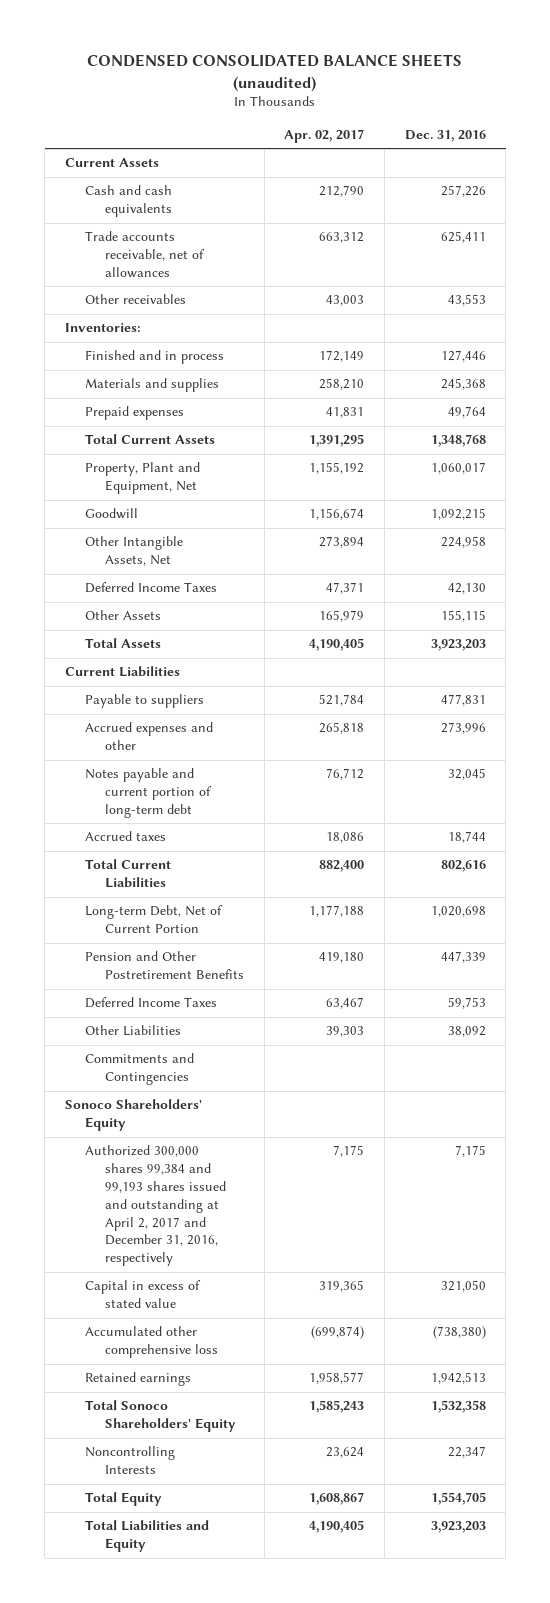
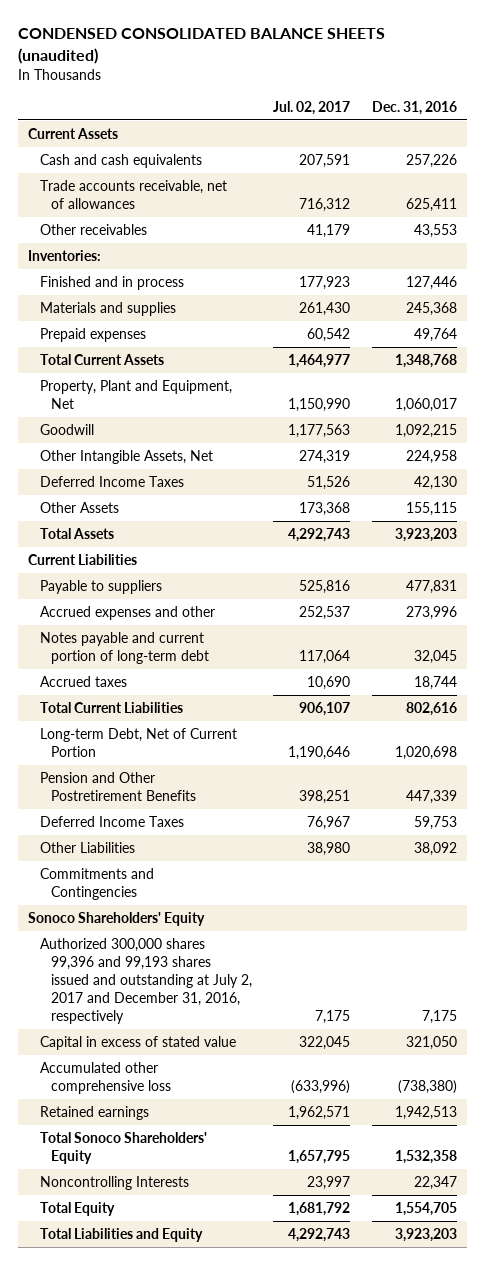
[284,128,365,143] Apr. 02, 2017 -> none
none -> [273,100,351,115] Jul. 02, 2017
[85,1145,227,1267] Authorized 300,000 shares 99,384 and 99,193 shares issued and outstanding at April 2, 2017 and December 31, 2016, respectively -> [39,937,252,1024] Authorized 300,000 shares 99,396 and 99,193 shares issued and outstanding at July 2, 2017 and December 31, 2016, respectively

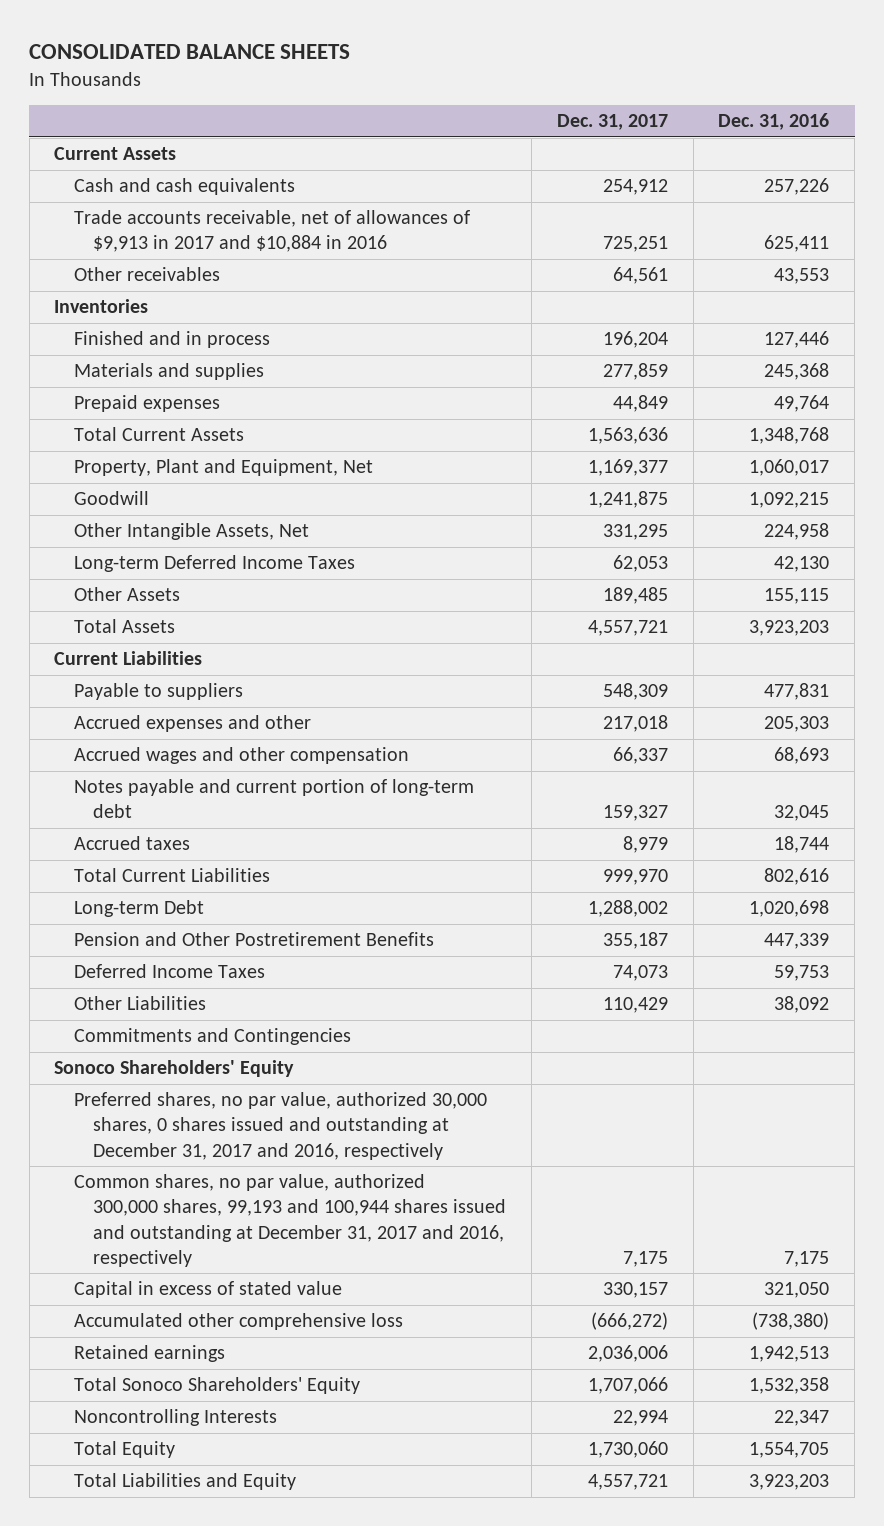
[17,28,385,65] CONDENSED CONSOLIDATED BALANCE SHEETS (unaudited) -> [29,44,351,60] CONSOLIDATED BALANCE SHEETS
[273,100,351,115] Jul. 02, 2017 -> none
none -> [556,114,668,131] Dec. 31, 2017
[39,179,227,209] Trade accounts receivable, net of allowances -> [73,210,470,253] Trade accounts receivable, net of allowances of $9,913 in 2017 and $10,884 in 2016
[28,249,102,261] Inventories: -> [54,299,149,314] Inventories
[39,475,184,487] Deferred Income Taxes -> [73,555,355,573] Long-term Deferred Income Taxes
[405,605,457,620] 273,996 -> [764,716,830,733] 205,303
none -> [73,747,409,765] Accrued wages and other compensation
[39,727,237,757] Long-term Debt, Net of Current Portion -> [73,900,204,918] Long-term Debt
none -> [73,1092,487,1160] Preferred shares, no par value, authorized 30,000 shares, 0 shares issued and outstanding at December 31, 2017 and 2016, respectively
[39,937,252,1024] Authorized 300,000 shares 99,396 and 99,193 shares issued and outstanding at July 2, 2017 and December 31, 2016, respectively -> [73,1174,506,1267] Common shares, no par value, authorized 300,000 shares, 99,193 and 100,944 shares issued and outstanding at December 31, 2017 and 2016, respectively

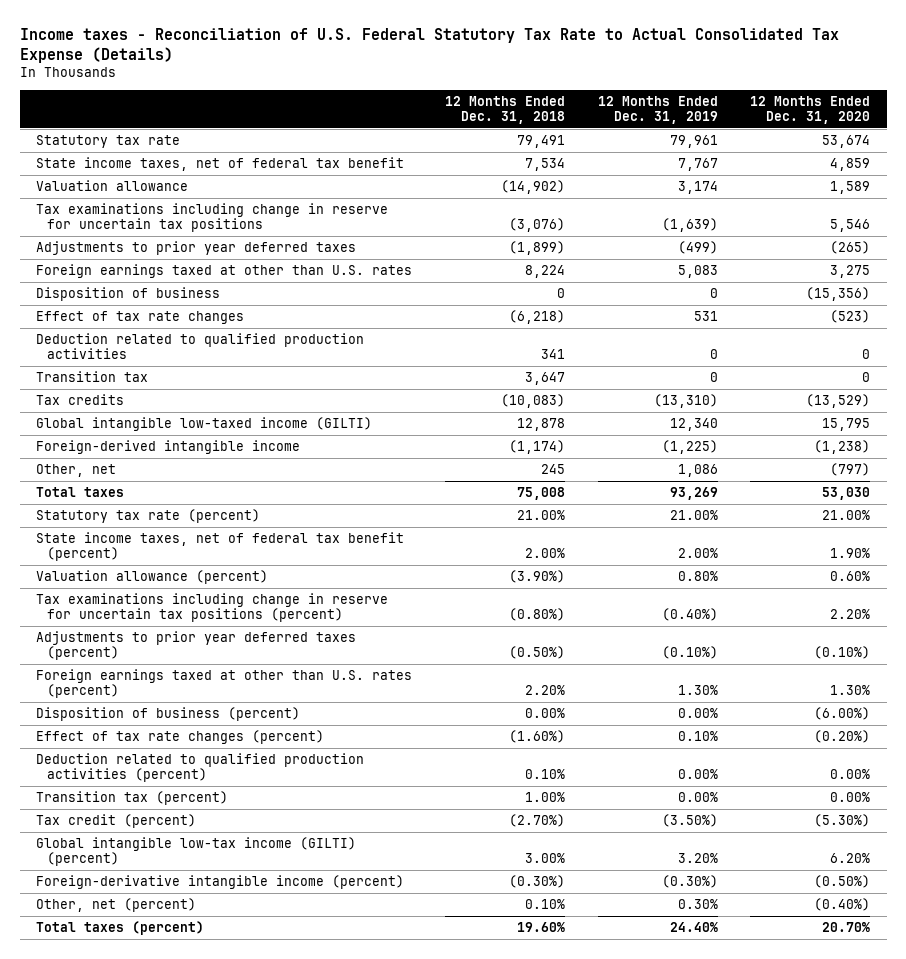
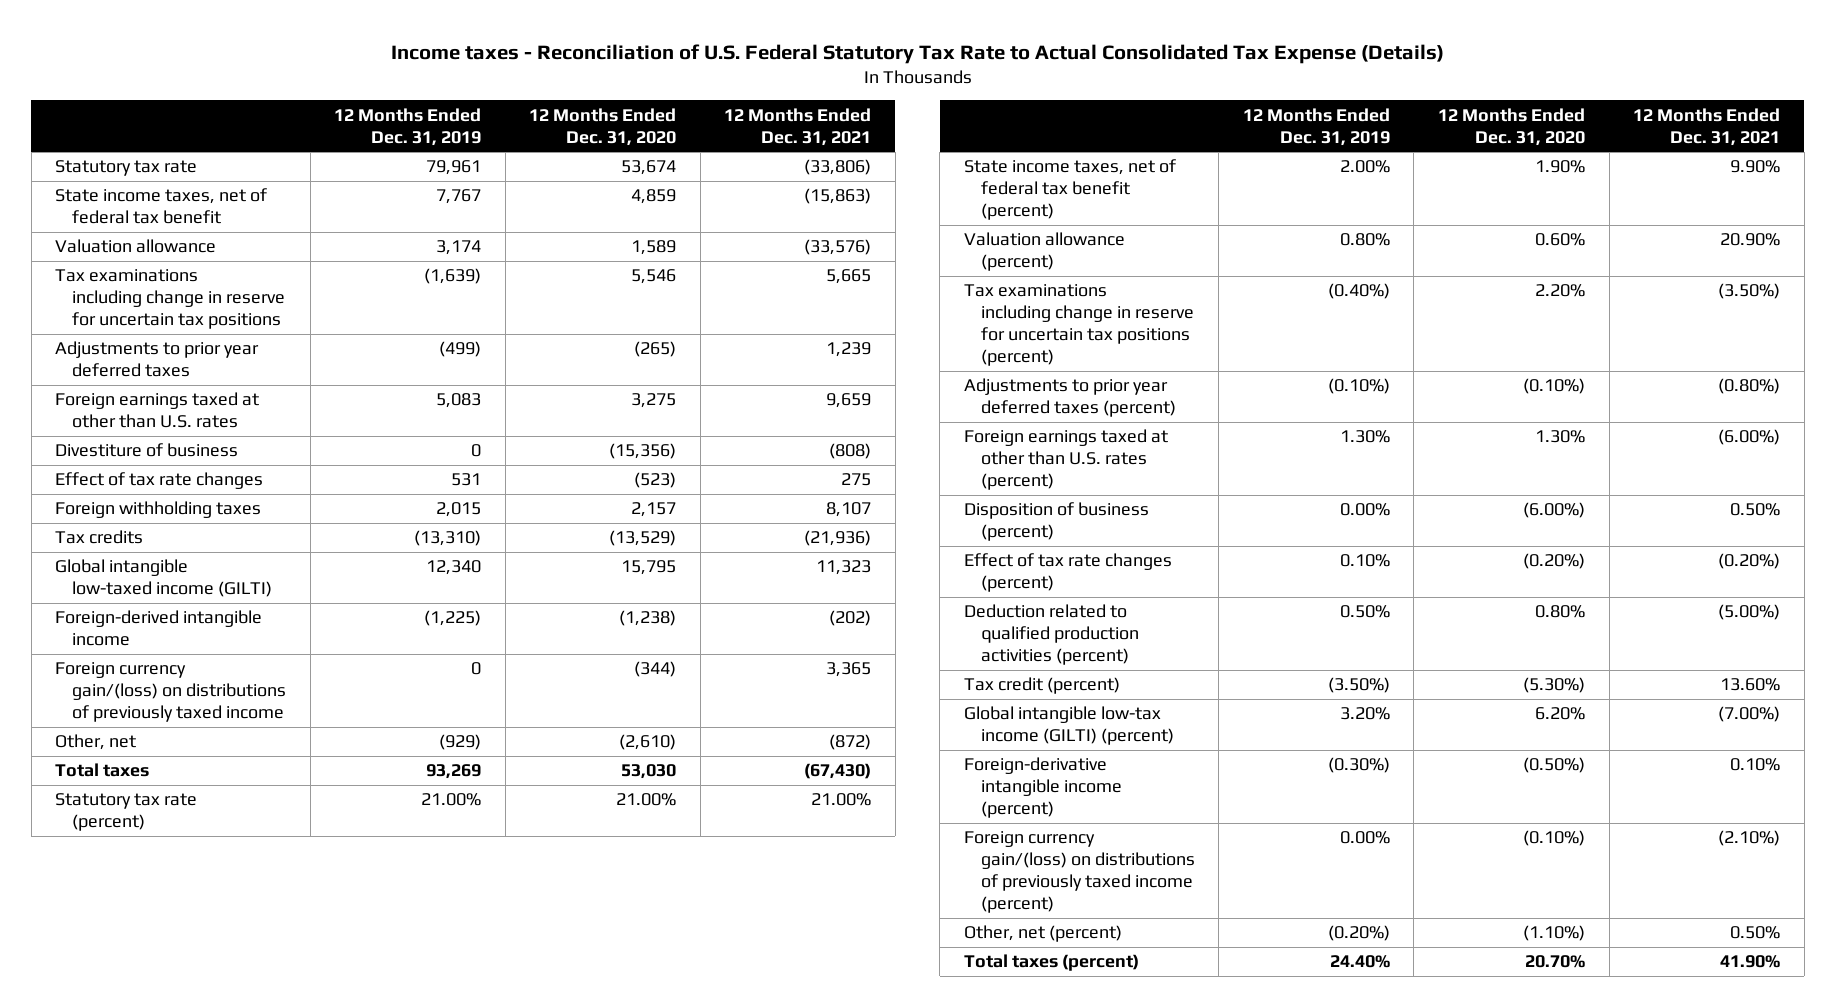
[444,96,565,125] 12 Months Ended Dec. 31, 2018 -> none
none -> [724,107,872,146] 12 Months Ended Dec. 31, 2021
[36,287,221,302] Disposition of business -> [55,443,239,458] Divestiture of business
[36,333,365,360] Deduction related to qualified production activities -> none
[36,371,149,383] Transition tax -> none
none -> [55,501,262,519] Foreign withholding taxes
none -> [55,662,287,722] Foreign currency gain/(loss) on distributions of previously taxed income
[677,464,718,478] 1,086 -> [439,734,482,751] (929)
[830,463,871,477] (797) -> [619,734,677,751] (2,610)
[36,791,229,806] Transition tax (percent) -> none
[677,769,718,780] 0.00% -> [1339,605,1390,619] 0.50%
[830,769,871,780] 0.00% -> [1535,605,1586,619] 0.80%
none -> [963,831,1195,913] Foreign currency gain/(loss) on distributions of previously taxed income (percent)
[677,899,718,910] 0.30% -> [1327,925,1390,942] (0.20%)
[814,898,871,912] (0.40%) -> [1523,925,1586,942] (1.10%)

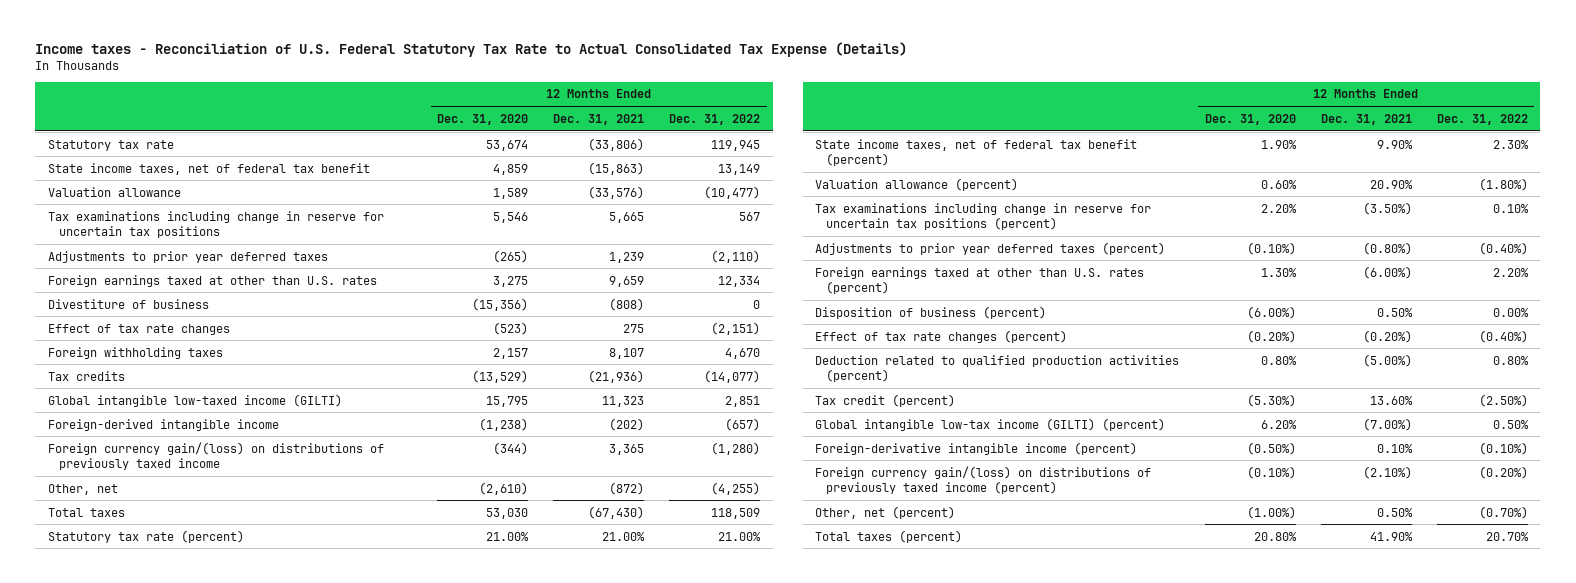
[334,107,482,146] 12 Months Ended Dec. 31, 2019 -> none
none -> [669,113,761,125] Dec. 31, 2022
[1523,925,1586,942] (1.10%) -> [1246,505,1296,519] (1.00%)
[1525,955,1586,969] 20.70% -> [1253,531,1297,541] 20.80%

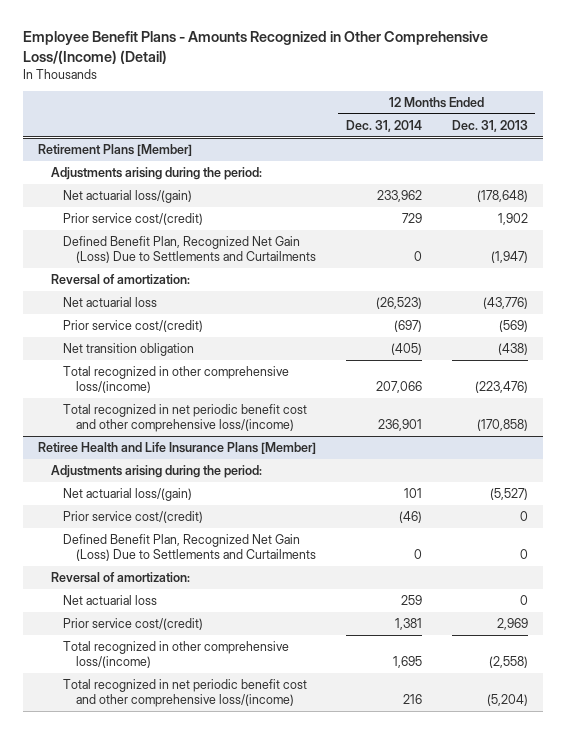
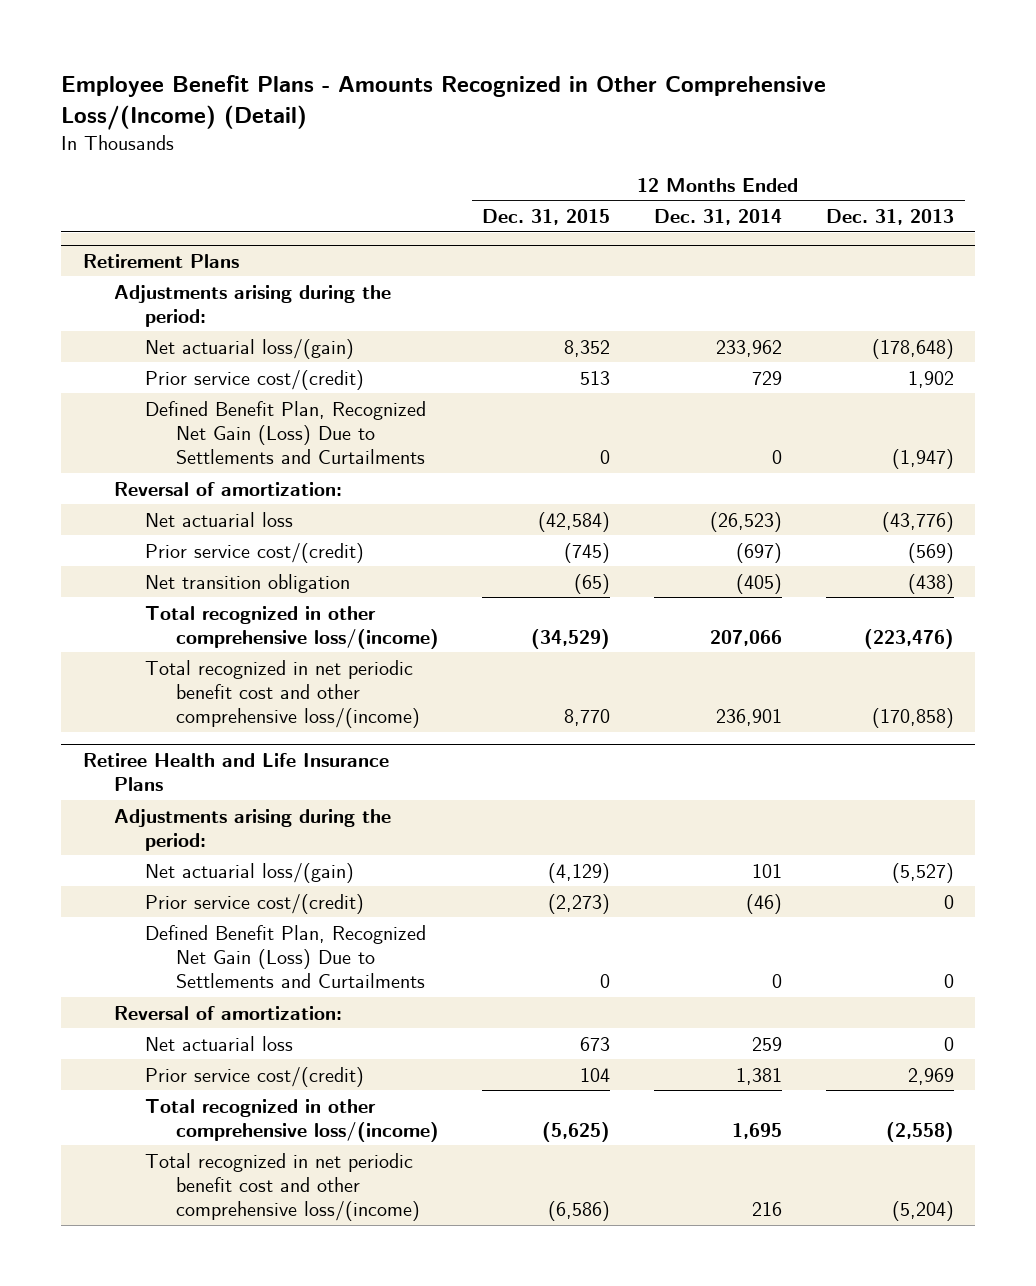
none -> [482,209,611,226] Dec. 31, 2015
[37,143,192,156] Retirement Plans [Member] -> [82,253,239,268] Retirement Plans
[37,441,316,454] Retiree Health and Life Insurance Plans [Member] -> [82,752,389,791] Retiree Health and Life Insurance Plans

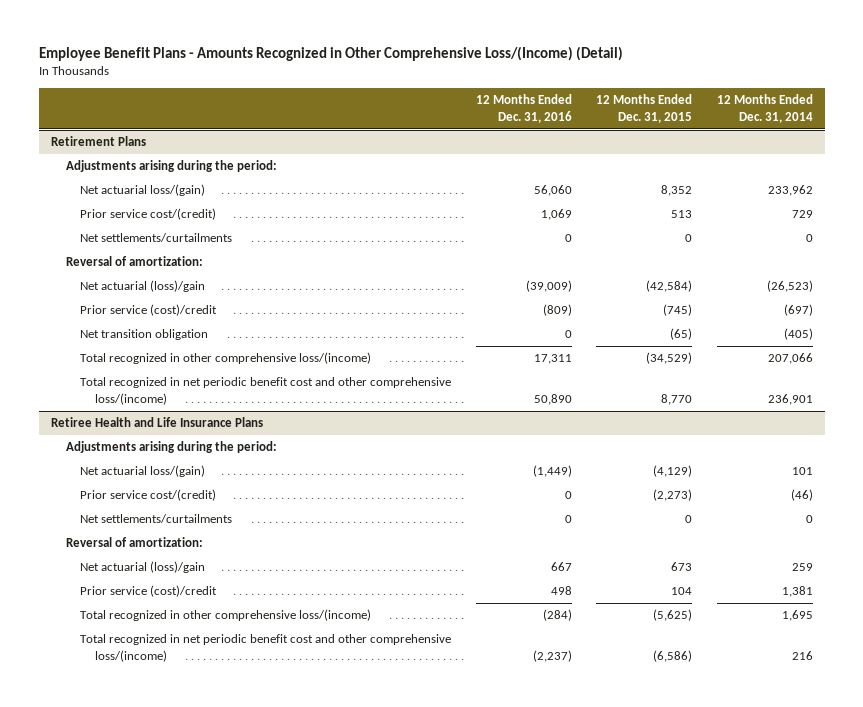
[825,209,954,226] Dec. 31, 2013 -> none
none -> [475,94,572,123] 12 Months Ended Dec. 31, 2016
[144,400,426,465] Defined Benefit Plan, Recognized Net Gain (Loss) Due to Settlements and Curtailments -> [80,233,233,243] Net settlements/curtailments
[144,511,293,527] Net actuarial loss -> [80,280,206,293] Net actuarial (loss)/gain
[144,542,364,563] Prior service cost/(credit) -> [80,304,218,317] Prior service (cost)/credit
[144,924,426,989] Defined Benefit Plan, Recognized Net Gain (Loss) Due to Settlements and Curtailments -> [80,514,233,524] Net settlements/curtailments
[144,1035,293,1051] Net actuarial loss -> [80,561,206,574] Net actuarial (loss)/gain
[144,1066,364,1087] Prior service cost/(credit) -> [80,585,218,598] Prior service (cost)/credit

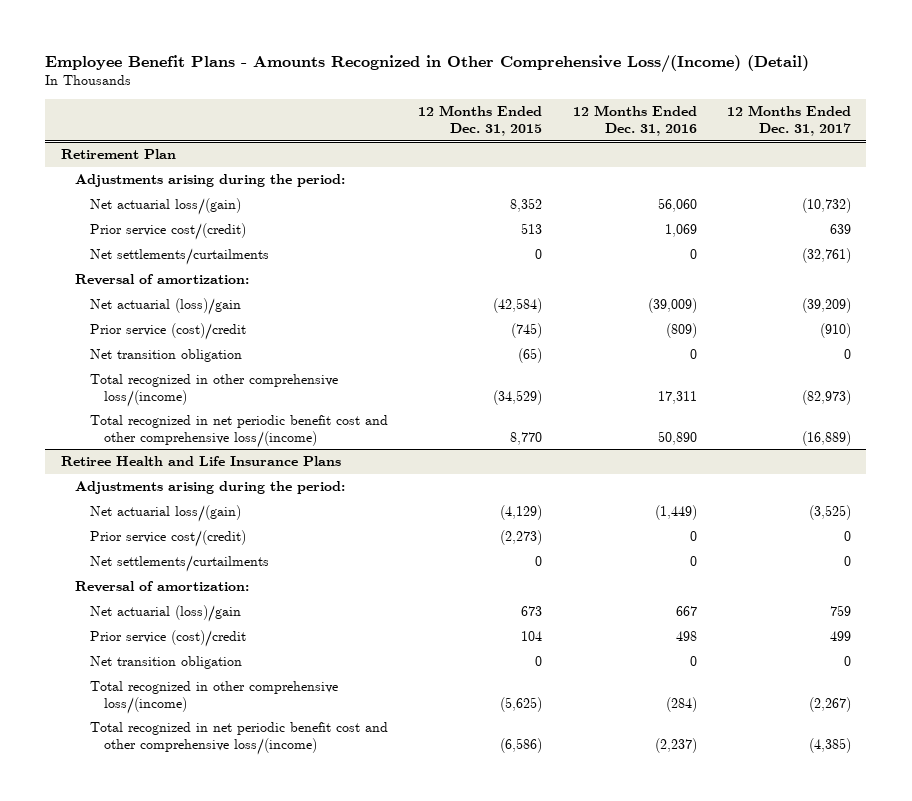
[716,94,813,123] 12 Months Ended Dec. 31, 2014 -> none
none -> [727,105,852,136] 12 Months Ended Dec. 31, 2017
[50,136,146,147] Retirement Plans -> [60,149,176,160] Retirement Plan
none -> [89,656,242,670] Net transition obligation

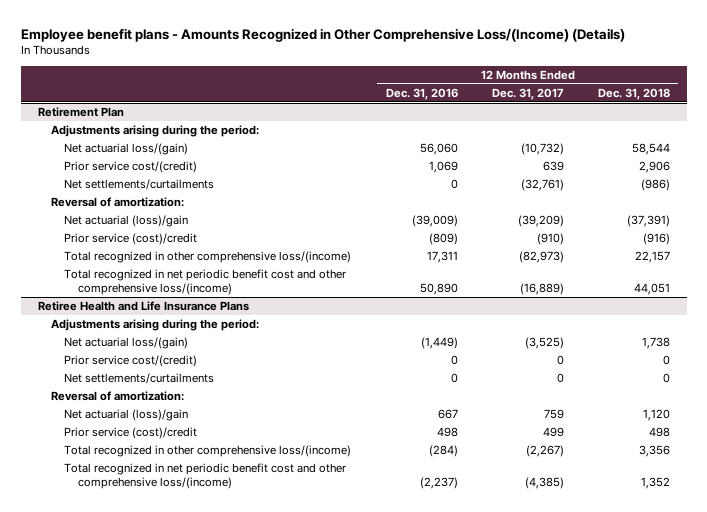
[45,54,810,73] Employee Benefit Plans - Amounts Recognized in Other Comprehensive Loss/(Income) (Detail) -> [20,27,625,42] Employee benefit plans - Amounts Recognized in Other Comprehensive Loss/(Income) (Details)
[418,105,543,136] 12 Months Ended Dec. 31, 2015 -> none
none -> [597,87,670,100] Dec. 31, 2018
[89,349,242,363] Net transition obligation -> none
[89,656,242,670] Net transition obligation -> none

